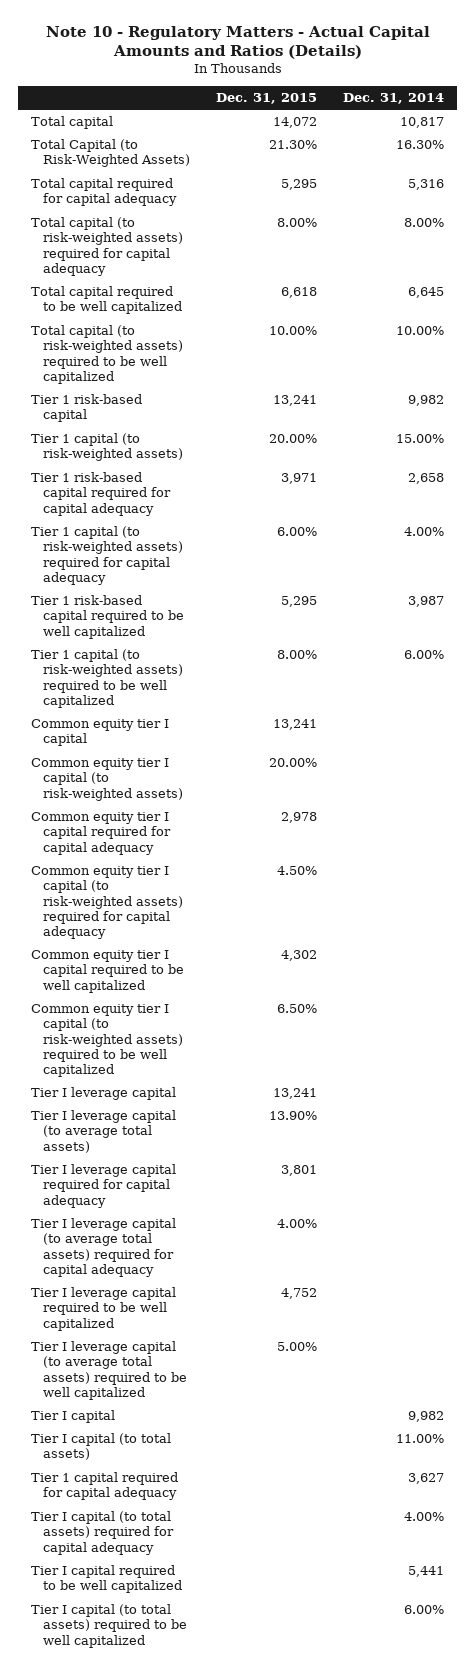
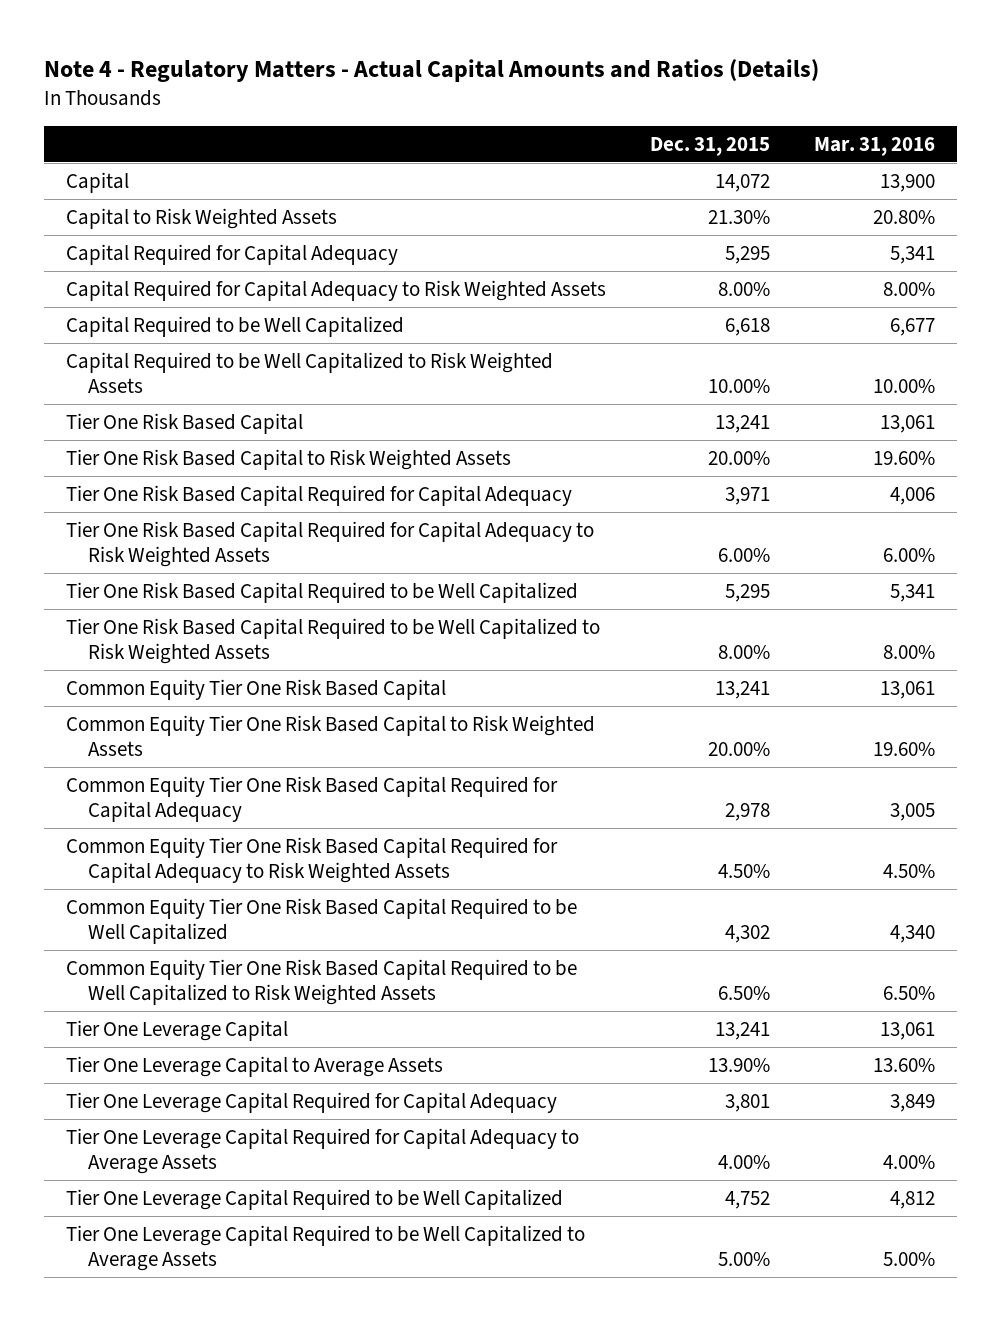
[45,26,430,60] Note 10 - Regulatory Matters - Actual Capital Amounts and Ratios (Details) -> [44,58,820,82] Note 4 - Regulatory Matters - Actual Capital Amounts and Ratios (Details)
[343,92,445,104] Dec. 31, 2014 -> none
none -> [813,136,935,156] Mar. 31, 2016
[30,1410,115,1424] Tier I capital -> none
[30,1433,171,1461] Tier I capital (to total assets) -> none
[30,1472,178,1501] Tier 1 capital required for capital adequacy -> none
[30,1511,175,1555] Tier I capital (to total assets) required for capital adequacy -> none
[30,1565,183,1594] Tier I capital required to be well capitalized -> none
[30,1604,188,1648] Tier I capital (to total assets) required to be well capitalized -> none
[30,116,113,130] Total capital -> [66,171,130,193] Capital
[30,139,191,168] Total Capital (to Risk-Weighted Assets) -> [66,207,338,229] Capital to Risk Weighted Assets
[30,178,178,207] Total capital required for capital adequacy -> [66,243,399,265] Capital Required for Capital Adequacy
[30,217,184,276] Total capital (to risk-weighted assets) required for capital adequacy -> [66,279,607,301] Capital Required for Capital Adequacy to Risk Weighted Assets
[30,286,183,315] Total capital required to be well capitalized -> [66,315,405,337] Capital Required to be Well Capitalized
[30,325,184,384] Total capital (to risk-weighted assets) required to be well capitalized -> [66,351,554,394] Capital Required to be Well Capitalized to Risk Weighted Assets
[30,394,142,423] Tier 1 risk-based capital -> [66,412,304,434] Tier One Risk Based Capital
[30,433,184,462] Tier 1 capital (to risk-weighted assets) -> [66,448,512,470] Tier One Risk Based Capital to Risk Weighted Assets
[30,472,172,516] Tier 1 risk-based capital required for capital adequacy -> [66,484,573,506] Tier One Risk Based Capital Required for Capital Adequacy
[30,526,184,585] Tier 1 capital (to risk-weighted assets) required for capital adequacy -> [66,520,595,568] Tier One Risk Based Capital Required for Capital Adequacy to Risk Weighted Assets
[30,595,185,639] Tier 1 risk-based capital required to be well capitalized -> [66,581,579,603] Tier One Risk Based Capital Required to be Well Capitalized
[30,649,184,708] Tier 1 capital (to risk-weighted assets) required to be well capitalized -> [66,617,601,665] Tier One Risk Based Capital Required to be Well Capitalized to Risk Weighted Assets
[30,719,169,747] Common equity tier I capital -> [66,678,447,700] Common Equity Tier One Risk Based Capital
[30,758,184,801] Common equity tier I capital (to risk-weighted assets) -> [66,714,596,757] Common Equity Tier One Risk Based Capital to Risk Weighted Assets
[30,812,172,855] Common equity tier I capital required for capital adequacy -> [66,775,559,823] Common Equity Tier One Risk Based Capital Required for Capital Adequacy
[30,866,184,939] Common equity tier I capital (to risk-weighted assets) required for capital adequacy -> [66,836,559,884] Common Equity Tier One Risk Based Capital Required for Capital Adequacy to Risk Weighted Assets
[30,950,185,993] Common equity tier I capital required to be well capitalized -> [66,897,578,945] Common Equity Tier One Risk Based Capital Required to be Well Capitalized
[30,1004,184,1077] Common equity tier I capital (to risk-weighted assets) required to be well capitalized -> [66,958,578,1006] Common Equity Tier One Risk Based Capital Required to be Well Capitalized to Risk Weighted Assets
[30,1087,176,1101] Tier I leverage capital -> [66,1019,289,1041] Tier One Leverage Capital
[30,1110,176,1153] Tier I leverage capital (to average total assets) -> [66,1055,444,1077] Tier One Leverage Capital to Average Assets
[30,1164,176,1208] Tier I leverage capital required for capital adequacy -> [66,1091,558,1113] Tier One Leverage Capital Required for Capital Adequacy
[30,1218,176,1277] Tier I leverage capital (to average total assets) required for capital adequacy -> [66,1127,580,1175] Tier One Leverage Capital Required for Capital Adequacy to Average Assets
[30,1287,176,1331] Tier I leverage capital required to be well capitalized -> [66,1188,564,1210] Tier One Leverage Capital Required to be Well Capitalized
[30,1341,188,1400] Tier I leverage capital (to average total assets) required to be well capitalized -> [66,1224,586,1272] Tier One Leverage Capital Required to be Well Capitalized to Average Assets

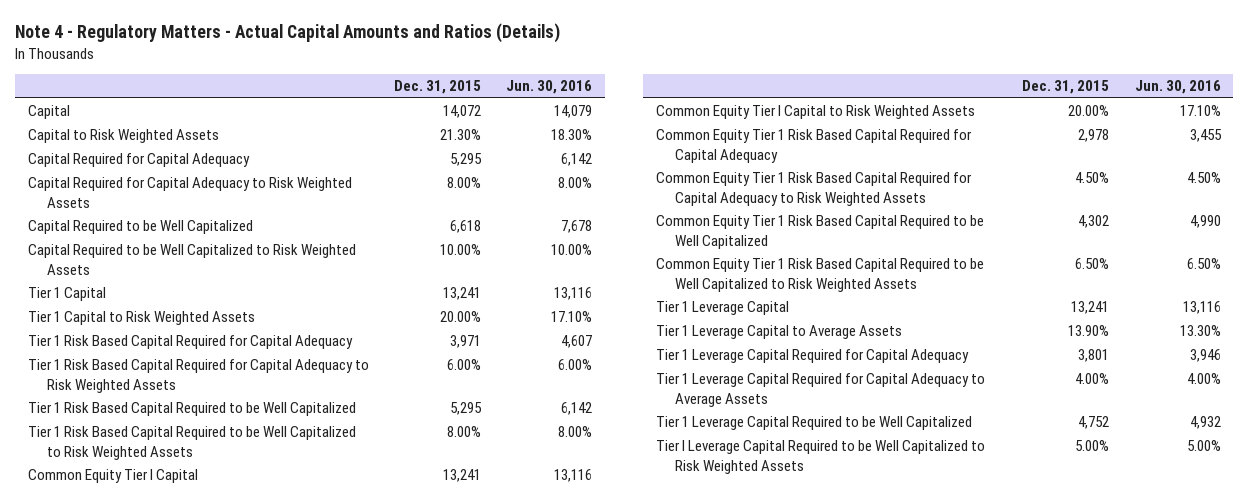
[813,136,935,156] Mar. 31, 2016 -> none
none -> [506,80,593,95] Jun. 30, 2016
[66,412,304,434] Tier One Risk Based Capital -> [27,287,106,302] Tier 1 Capital
[66,448,512,470] Tier One Risk Based Capital to Risk Weighted Assets -> [27,311,255,326] Tier 1 Capital to Risk Weighted Assets
[66,484,573,506] Tier One Risk Based Capital Required for Capital Adequacy -> [27,335,353,350] Tier 1 Risk Based Capital Required for Capital Adequacy
[66,520,595,568] Tier One Risk Based Capital Required for Capital Adequacy to Risk Weighted Assets -> [27,359,369,393] Tier 1 Risk Based Capital Required for Capital Adequacy to Risk Weighted Assets
[66,581,579,603] Tier One Risk Based Capital Required to be Well Capitalized -> [27,402,356,417] Tier 1 Risk Based Capital Required to be Well Capitalized
[66,617,601,665] Tier One Risk Based Capital Required to be Well Capitalized to Risk Weighted Assets -> [27,426,356,460] Tier 1 Risk Based Capital Required to be Well Capitalized to Risk Weighted Assets
[66,678,447,700] Common Equity Tier One Risk Based Capital -> [27,469,198,484] Common Equity Tier I Capital
[66,714,596,757] Common Equity Tier One Risk Based Capital to Risk Weighted Assets -> [655,105,975,120] Common Equity Tier I Capital to Risk Weighted Assets
[66,775,559,823] Common Equity Tier One Risk Based Capital Required for Capital Adequacy -> [655,129,972,163] Common Equity Tier 1 Risk Based Capital Required for Capital Adequacy
[66,836,559,884] Common Equity Tier One Risk Based Capital Required for Capital Adequacy to Risk Weighted Assets -> [655,172,972,206] Common Equity Tier 1 Risk Based Capital Required for Capital Adequacy to Risk Weighted Assets
[66,897,578,945] Common Equity Tier One Risk Based Capital Required to be Well Capitalized -> [655,215,984,249] Common Equity Tier 1 Risk Based Capital Required to be Well Capitalized
[66,958,578,1006] Common Equity Tier One Risk Based Capital Required to be Well Capitalized to Risk Weighted Assets -> [655,258,984,292] Common Equity Tier 1 Risk Based Capital Required to be Well Capitalized to Risk Weighted Assets
[66,1019,289,1041] Tier One Leverage Capital -> [655,301,789,316] Tier 1 Leverage Capital
[66,1055,444,1077] Tier One Leverage Capital to Average Assets -> [655,325,902,340] Tier 1 Leverage Capital to Average Assets
[66,1091,558,1113] Tier One Leverage Capital Required for Capital Adequacy -> [655,349,969,364] Tier 1 Leverage Capital Required for Capital Adequacy
[66,1127,580,1175] Tier One Leverage Capital Required for Capital Adequacy to Average Assets -> [655,373,985,407] Tier 1 Leverage Capital Required for Capital Adequacy to Average Assets
[66,1188,564,1210] Tier One Leverage Capital Required to be Well Capitalized -> [655,416,972,431] Tier 1 Leverage Capital Required to be Well Capitalized
[66,1224,586,1272] Tier One Leverage Capital Required to be Well Capitalized to Average Assets -> [655,440,985,474] Tier I Leverage Capital Required to be Well Capitalized to Risk Weighted Assets

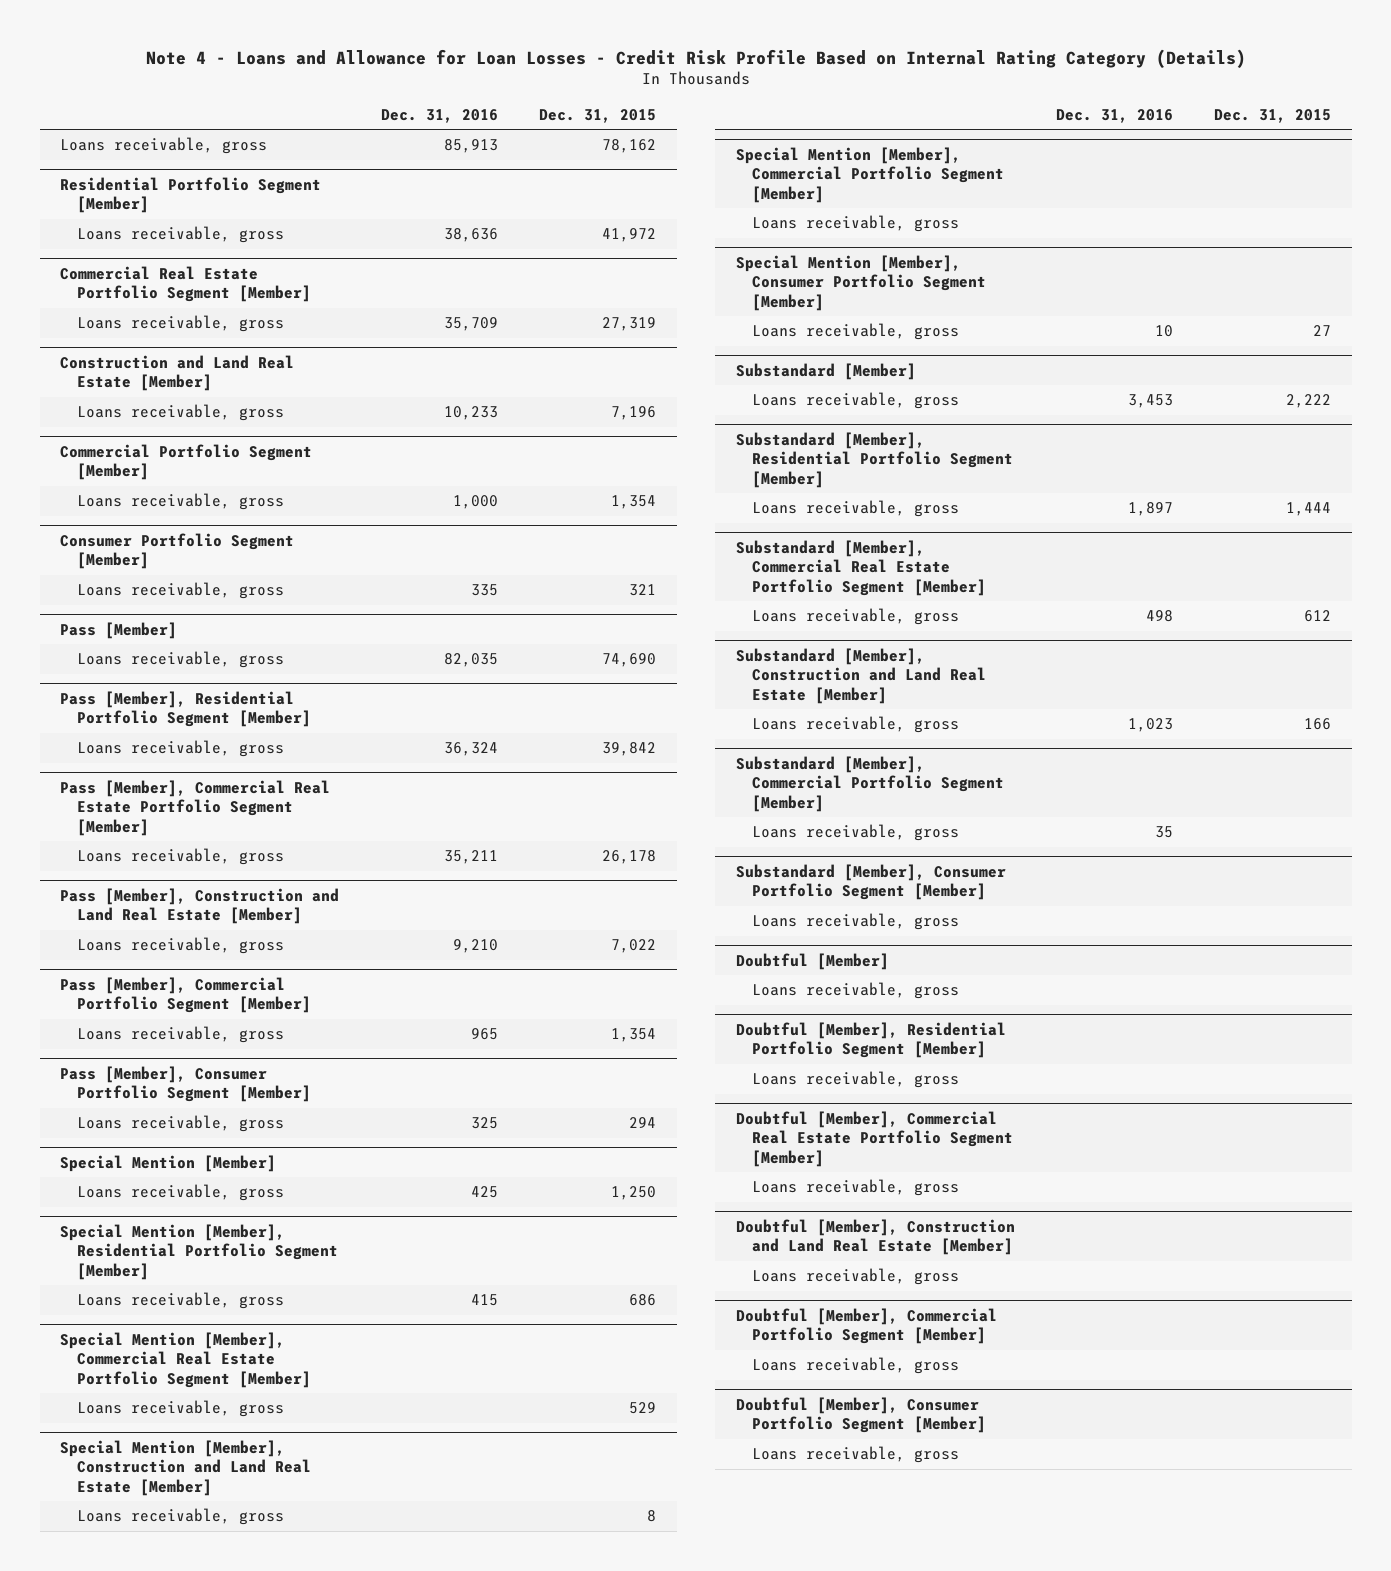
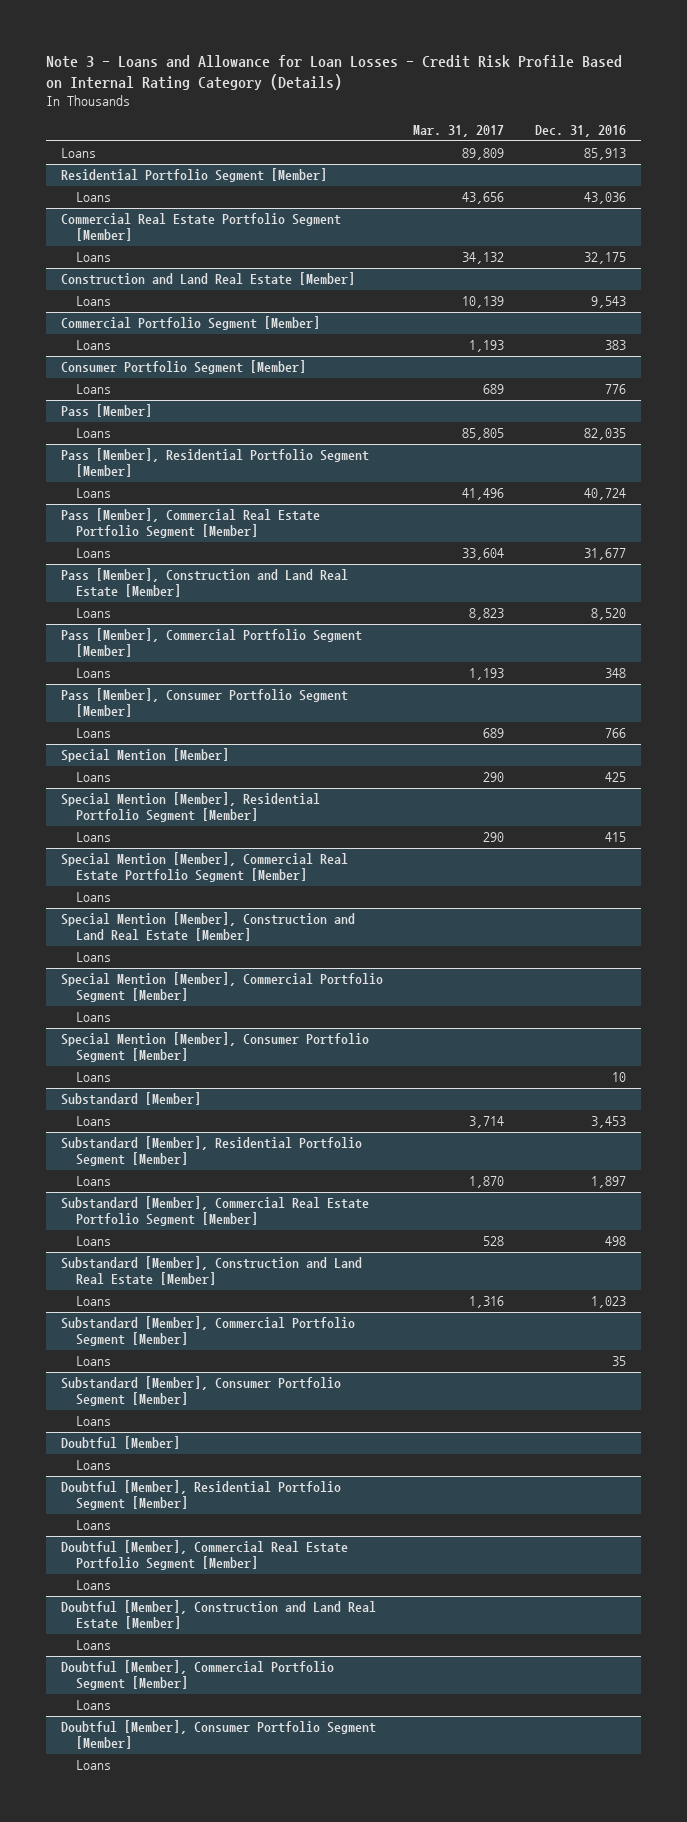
[145,48,1246,68] Note 4 - Loans and Allowance for Loan Losses - Credit Risk Profile Based on Internal Rating Category (Details) -> [45,55,622,91] Note 3 - Loans and Allowance for Loan Losses - Credit Risk Profile Based on Internal Rating Category (Details)
[538,108,656,123] Dec. 31, 2015 -> none
none -> [413,125,505,138] Mar. 31, 2017
[60,137,268,155] Loans receivable, gross -> [60,148,96,159] Loans
[76,226,284,244] Loans receivable, gross -> [76,192,112,203] Loans
[443,228,498,243] 38,636 -> [584,192,627,205] 43,036
[76,315,284,333] Loans receivable, gross -> [76,252,112,263] Loans
[443,317,498,332] 35,709 -> [584,252,627,265] 32,175
[76,404,284,422] Loans receivable, gross -> [76,296,112,307] Loans
[443,406,498,421] 10,233 -> [591,296,627,309] 9,543
[76,493,284,511] Loans receivable, gross -> [76,340,112,351] Loans
[452,495,498,510] 1,000 -> [605,340,627,351] 383
[76,582,284,600] Loans receivable, gross -> [76,384,112,395] Loans
[470,584,498,597] 335 -> [605,384,627,395] 776
[76,651,284,669] Loans receivable, gross -> [76,428,112,439] Loans
[76,740,284,758] Loans receivable, gross -> [76,488,112,499] Loans
[443,742,498,757] 36,324 -> [584,488,627,501] 40,724
[76,848,284,866] Loans receivable, gross -> [76,548,112,559] Loans
[443,850,498,865] 35,211 -> [584,548,627,561] 31,677
[76,937,284,955] Loans receivable, gross -> [76,608,112,619] Loans
[452,939,498,954] 9,210 -> [591,608,627,621] 8,520
[76,1026,284,1044] Loans receivable, gross -> [76,668,112,679] Loans
[470,1028,498,1041] 965 -> [605,668,627,679] 348
[76,1115,284,1133] Loans receivable, gross -> [76,728,112,739] Loans
[470,1117,498,1130] 325 -> [605,728,627,739] 766
[76,1184,284,1202] Loans receivable, gross -> [76,772,112,783] Loans
[76,1292,284,1310] Loans receivable, gross -> [76,832,112,843] Loans
[76,1400,284,1418] Loans receivable, gross -> [76,892,112,903] Loans
[76,1508,284,1526] Loans receivable, gross -> [76,952,112,963] Loans
[751,215,959,233] Loans receivable, gross -> [76,1012,112,1023] Loans
[751,323,959,341] Loans receivable, gross -> [76,1072,112,1083] Loans
[751,392,959,410] Loans receivable, gross -> [76,1116,112,1127] Loans
[751,500,959,518] Loans receivable, gross -> [76,1176,112,1187] Loans
[751,608,959,626] Loans receivable, gross -> [76,1236,112,1247] Loans
[751,716,959,734] Loans receivable, gross -> [76,1296,112,1307] Loans
[751,824,959,842] Loans receivable, gross -> [76,1356,112,1367] Loans
[751,913,959,931] Loans receivable, gross -> [76,1416,112,1427] Loans
[751,982,959,1000] Loans receivable, gross -> [76,1460,112,1471] Loans
[751,1071,959,1089] Loans receivable, gross -> [76,1520,112,1531] Loans
[751,1179,959,1197] Loans receivable, gross -> [76,1580,112,1591] Loans
[751,1268,959,1286] Loans receivable, gross -> [76,1640,112,1651] Loans
[751,1357,959,1375] Loans receivable, gross -> [76,1700,112,1711] Loans
[751,1446,959,1464] Loans receivable, gross -> [76,1760,112,1771] Loans

